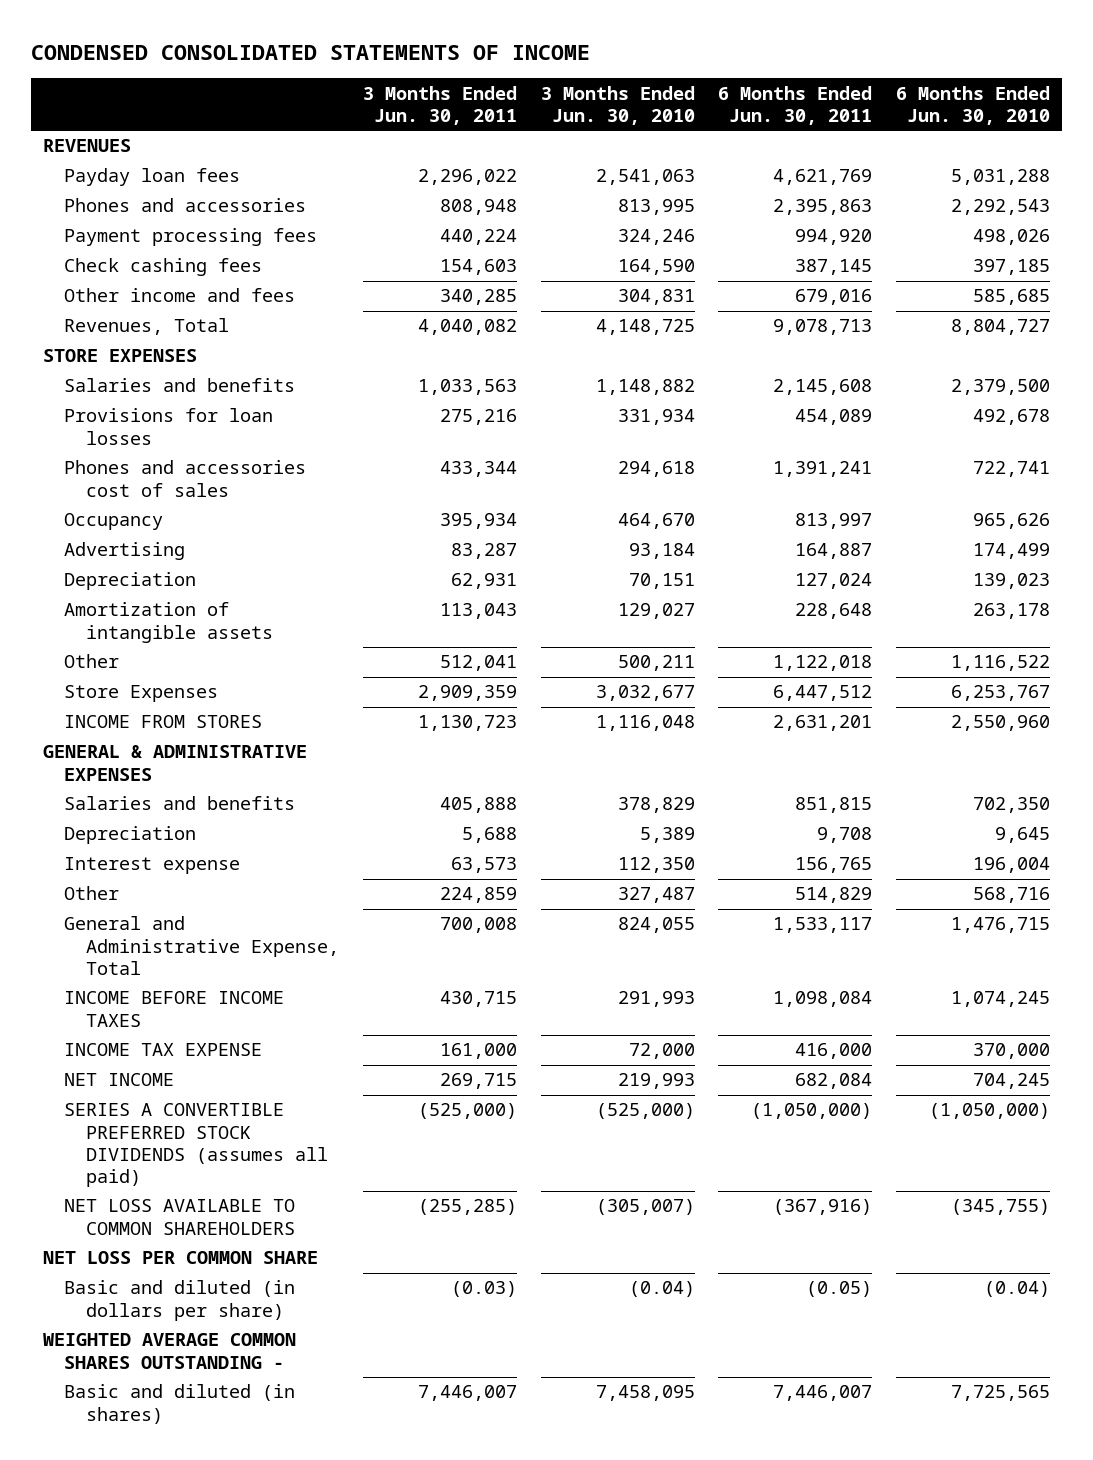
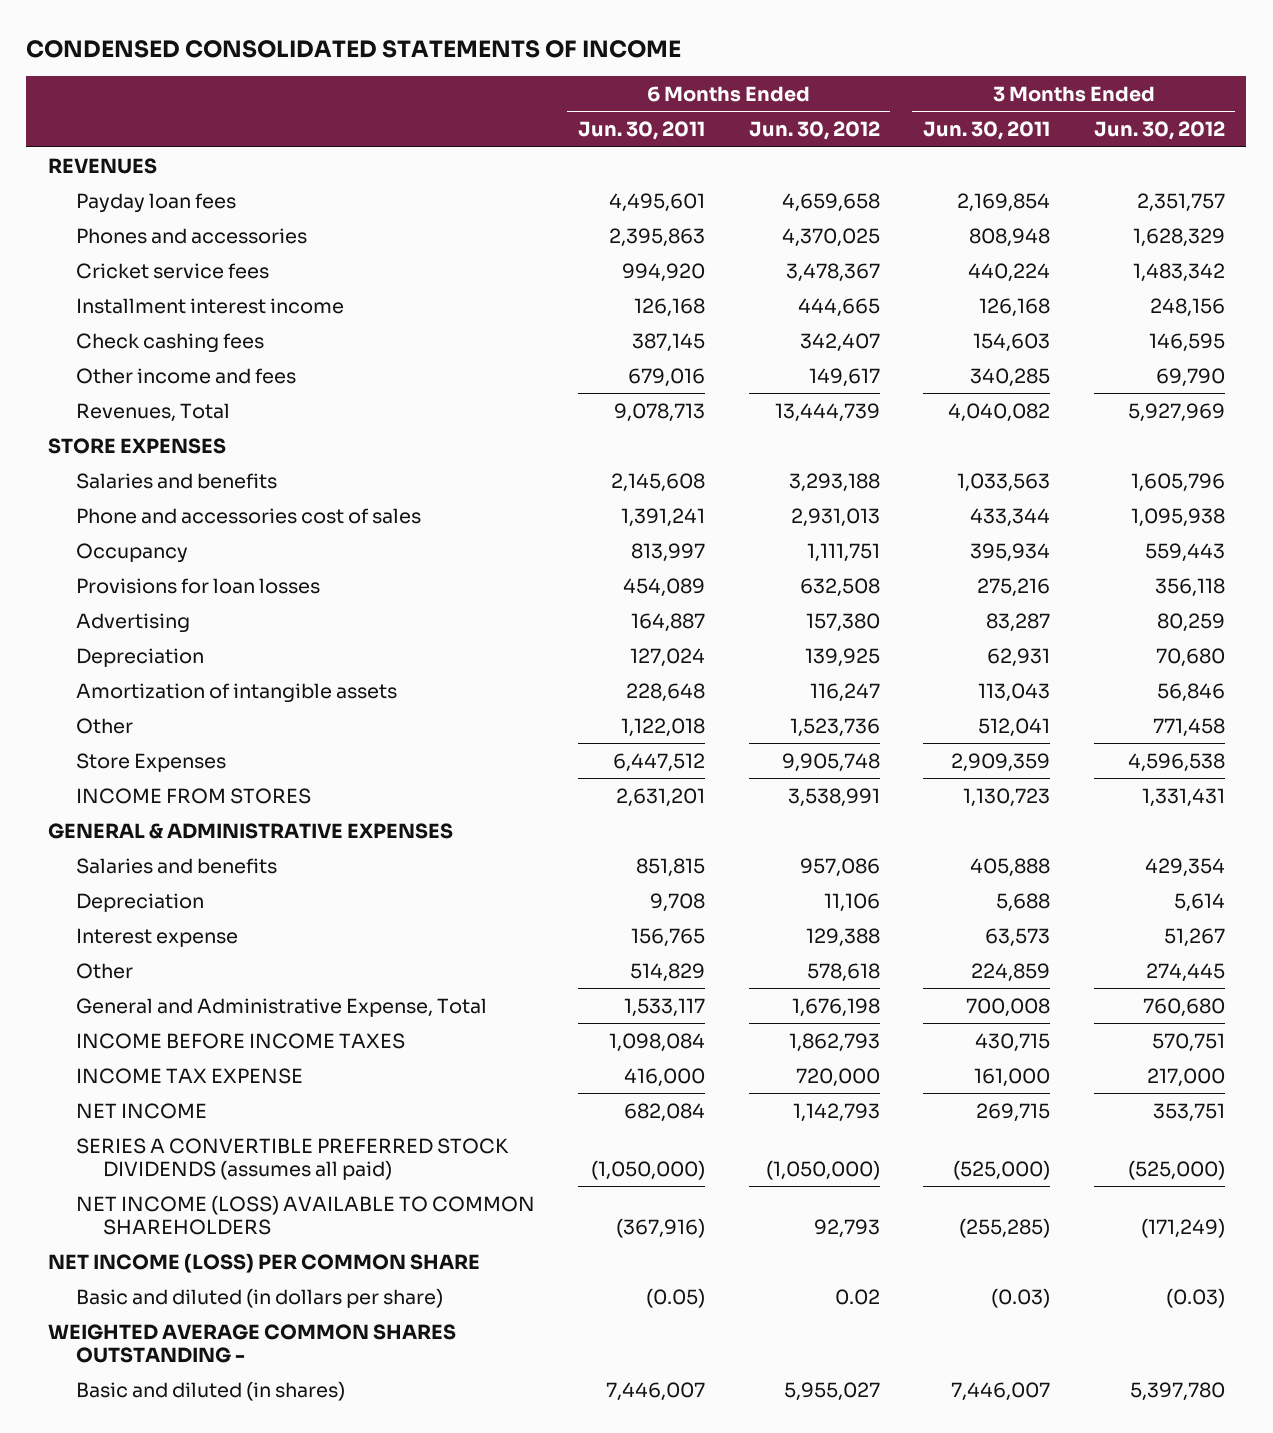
[540,85,695,126] 3 Months Ended Jun. 30, 2010 -> none
[896,85,1051,126] 6 Months Ended Jun. 30, 2010 -> none
none -> [748,121,880,141] Jun. 30, 2012
none -> [1093,121,1225,141] Jun. 30, 2012
[417,169,517,186] 2,296,022 -> [957,192,1051,212] 2,169,854
[773,169,873,186] 4,621,769 -> [609,192,706,212] 4,495,601
[64,228,318,247] Payment processing fees -> [75,262,269,279] Cricket service fees
none -> [75,297,344,314] Installment interest income
[64,460,307,497] Phones and accessories cost of sales -> [75,507,421,524] Phone and accessories cost of sales
[64,408,274,445] Provisions for loan losses -> [75,577,320,594] Provisions for loan losses
[64,1199,296,1235] NET LOSS AVAILABLE TO COMMON SHAREHOLDERS -> [75,1194,535,1235] NET INCOME (LOSS) AVAILABLE TO COMMON SHAREHOLDERS
[42,1251,318,1265] NET LOSS PER COMMON SHARE -> [48,1252,481,1273] NET INCOME (LOSS) PER COMMON SHARE

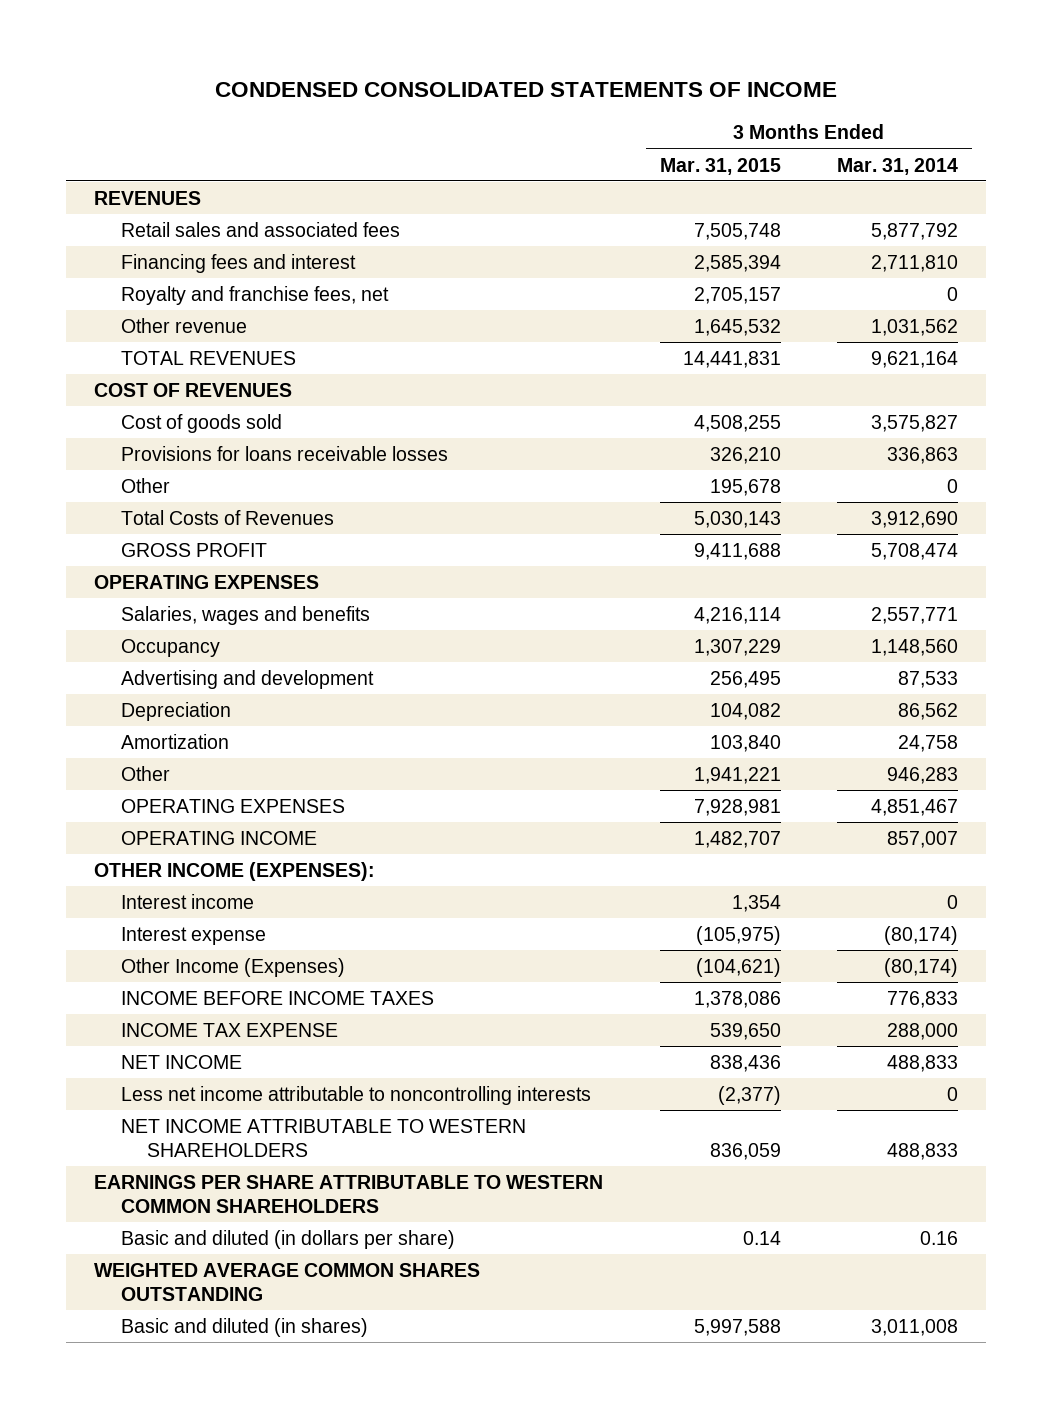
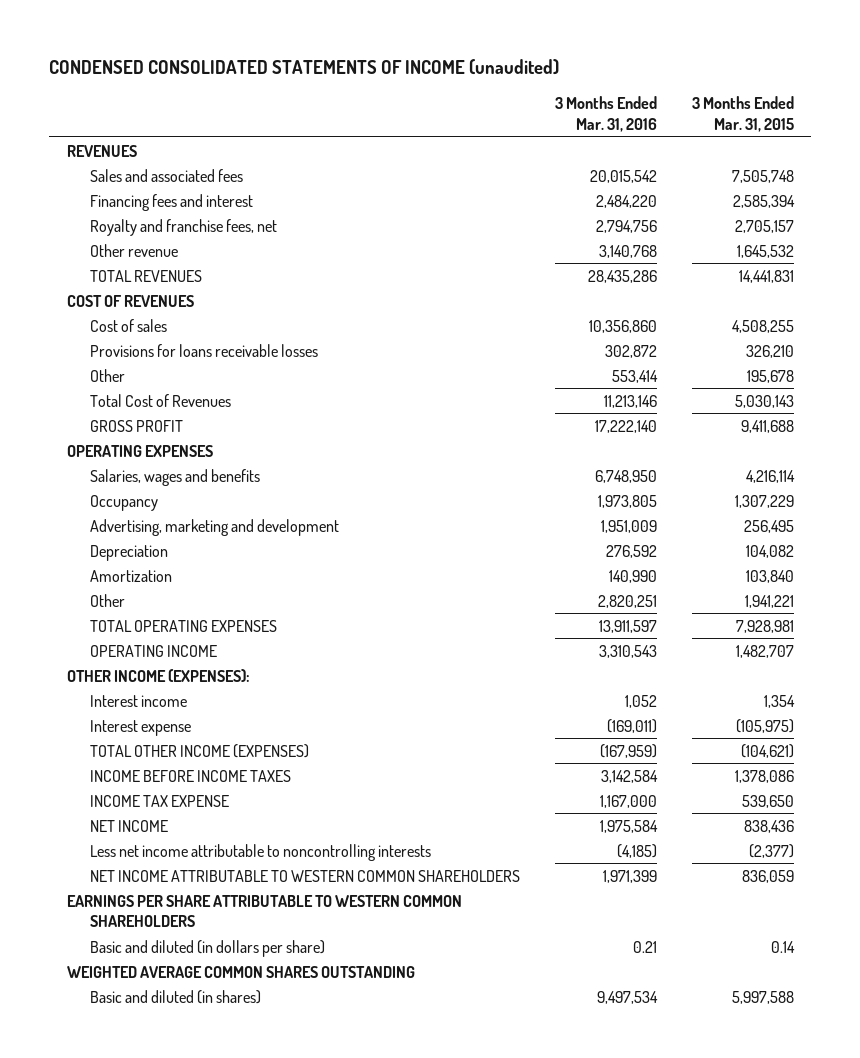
[215,81,838,97] CONDENSED CONSOLIDATED STATEMENTS OF INCOME -> [49,59,560,76] CONDENSED CONSOLIDATED STATEMENTS OF INCOME (unaudited)
[837,157,959,175] Mar. 31, 2014 -> none
none -> [554,96,657,132] 3 Months Ended Mar. 31, 2016
[120,221,400,237] Retail sales and associated fees -> [89,168,243,182] Sales and associated fees
[120,413,282,433] Cost of goods sold -> [89,318,167,332] Cost of sales
[120,509,334,525] Total Costs of Revenues -> [89,393,231,407] Total Cost of Revenues
[120,669,374,689] Advertising and development -> [89,518,339,536] Advertising, marketing and development
[120,798,345,813] OPERATING EXPENSES -> [89,619,277,632] TOTAL OPERATING EXPENSES
[120,957,345,977] Other Income (Expenses) -> [89,743,309,758] TOTAL OTHER INCOME (EXPENSES)
[120,1118,526,1157] NET INCOME ATTRIBUTABLE TO WESTERN SHAREHOLDERS -> [89,869,520,882] NET INCOME ATTRIBUTABLE TO WESTERN COMMON SHAREHOLDERS

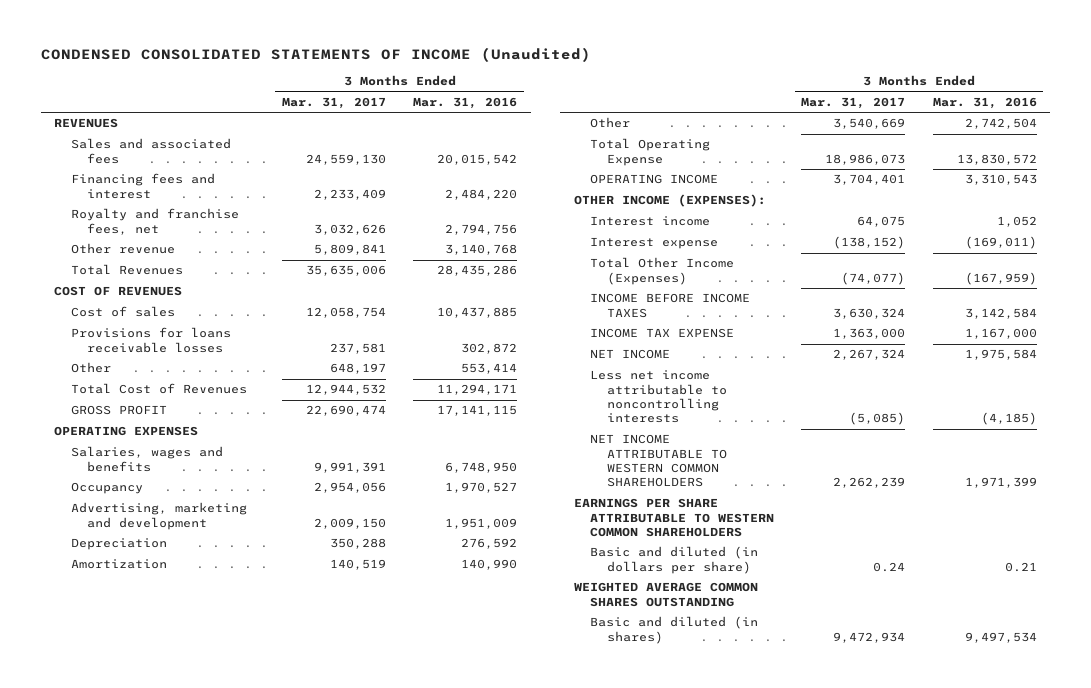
[49,59,560,76] CONDENSED CONSOLIDATED STATEMENTS OF INCOME (unaudited) -> [40,46,591,62] CONDENSED CONSOLIDATED STATEMENTS OF INCOME (Unaudited)
[691,96,794,132] 3 Months Ended Mar. 31, 2015 -> none
none -> [282,96,387,109] Mar. 31, 2017
[89,269,202,282] TOTAL REVENUES -> [70,264,183,276] Total Revenues
[588,319,657,333] 10,356,860 -> [437,307,518,319] 10,437,885
[603,394,657,408] 11,213,146 -> [437,384,518,396] 11,294,171
[594,419,657,433] 17,222,140 -> [437,405,518,417] 17,141,115
[597,494,657,508] 1,973,805 -> [445,482,518,494] 1,970,527
[597,594,657,608] 2,820,251 -> [964,118,1037,130] 2,742,504
[89,619,277,632] TOTAL OPERATING EXPENSES -> [590,138,711,166] Total Operating Expense
[598,619,657,633] 13,911,597 -> [956,153,1037,165] 13,830,572
[89,743,309,758] TOTAL OTHER INCOME (EXPENSES) -> [590,257,735,285] Total Other Income (Expenses)

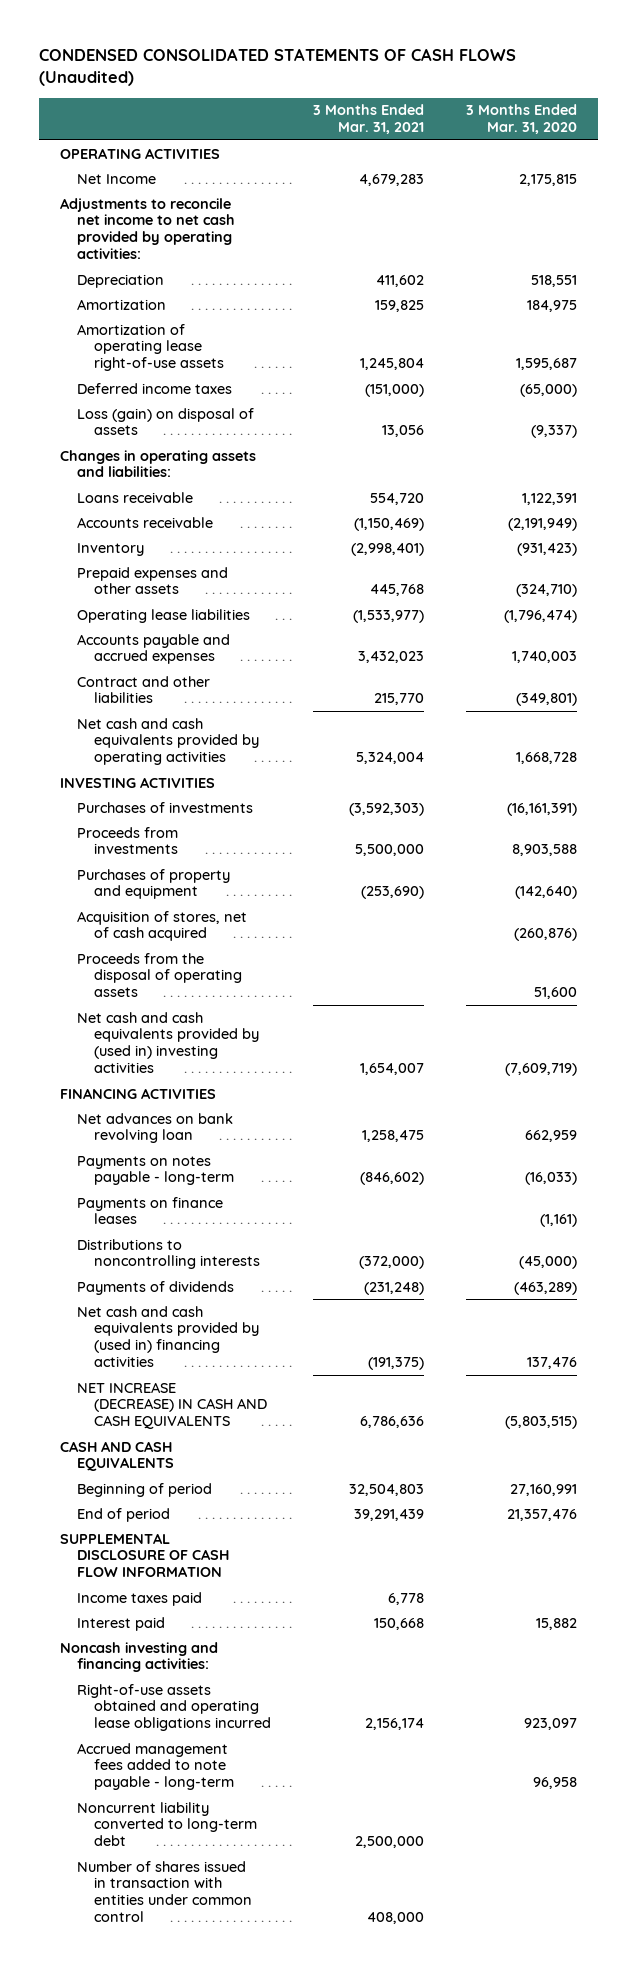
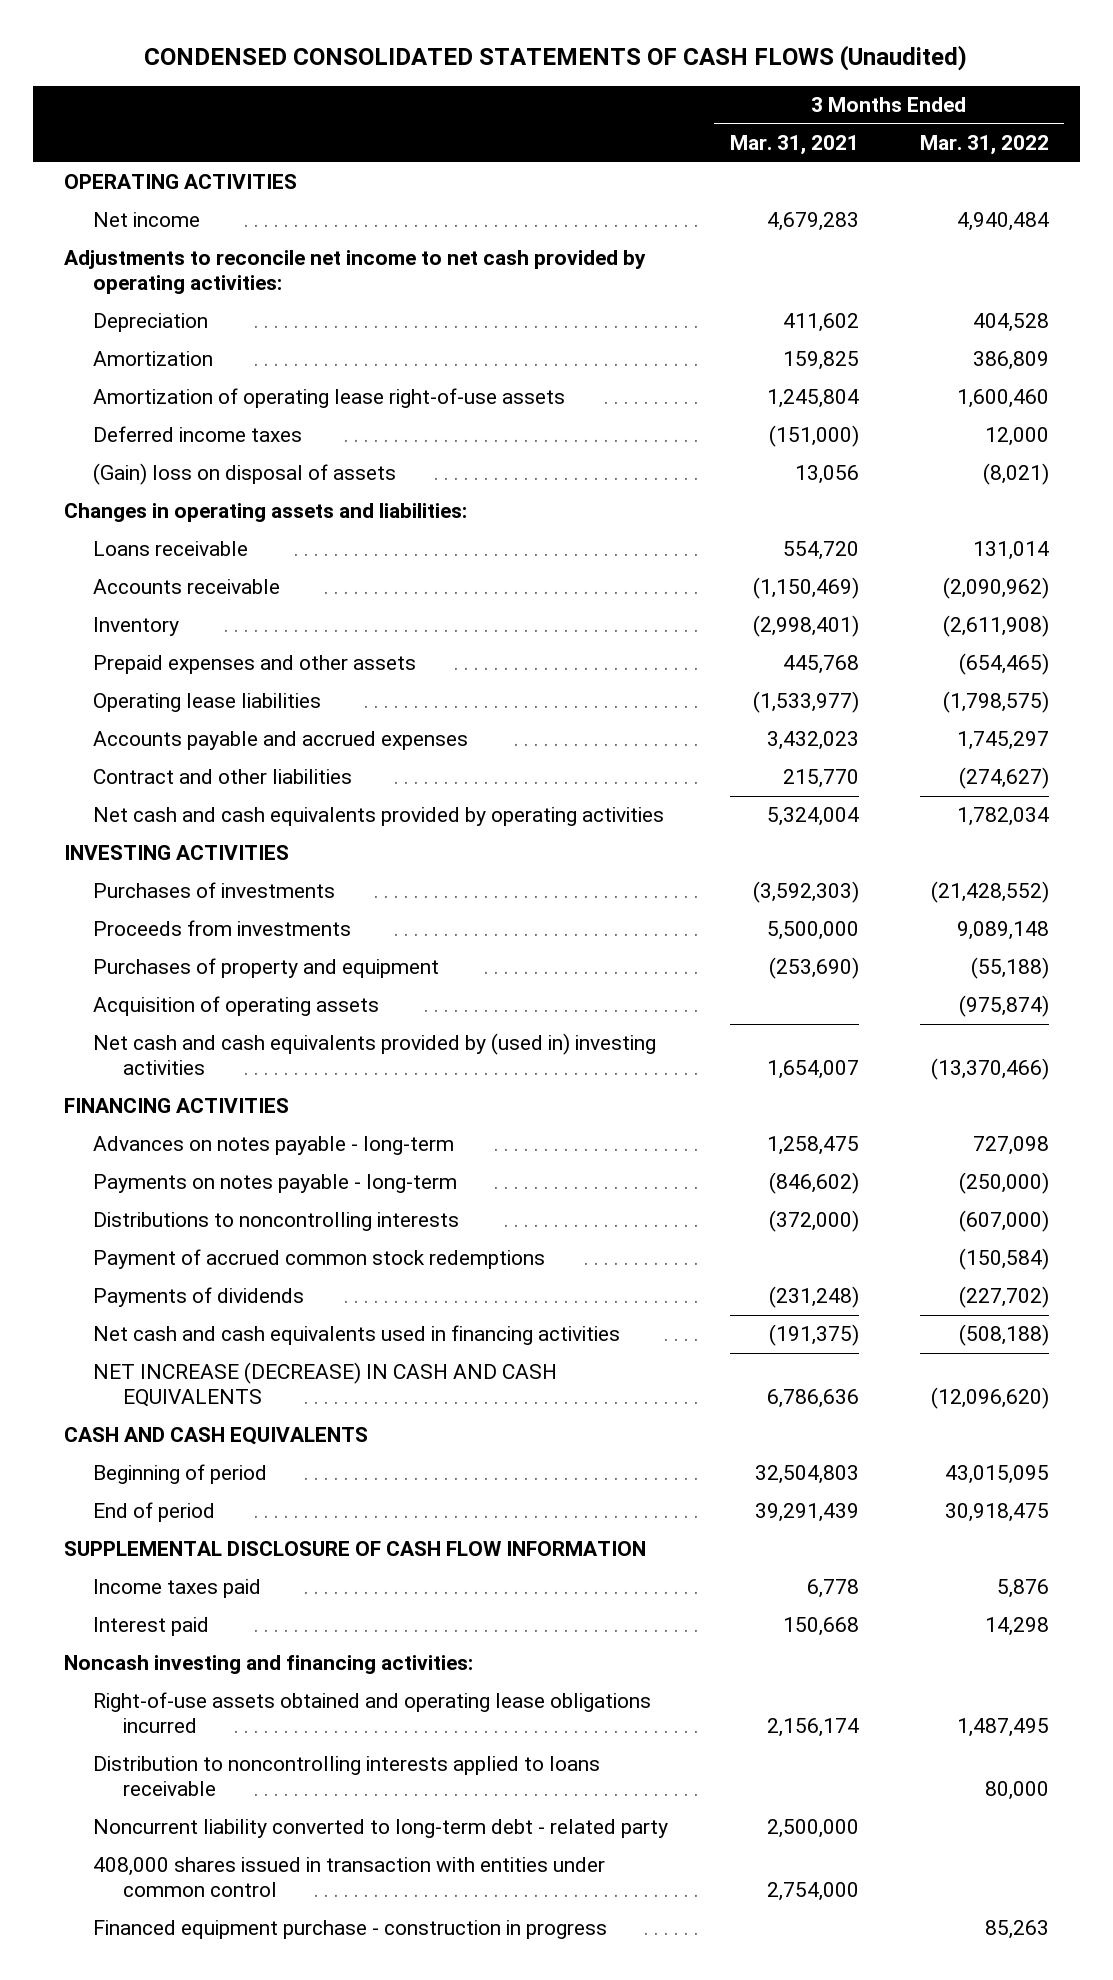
[466,104,578,135] 3 Months Ended Mar. 31, 2020 -> none
none -> [920,135,1050,156] Mar. 31, 2022
[77,173,157,184] Net Income -> [93,212,201,228] Net income
[77,407,255,436] Loss (gain) on disposal of assets -> [93,463,397,486] (Gain) loss on disposal of assets
[77,952,243,998] Proceeds from the disposal of operating assets -> none
[77,910,248,942] Acquisition of stores, net of cash acquired -> [93,996,380,1017] Acquisition of operating assets
[77,1112,234,1144] Net advances on bank revolving loan -> [93,1136,455,1156] Advances on notes payable - long-term
[77,1196,224,1225] Payments on finance leases -> none
none -> [93,1249,546,1270] Payment of accrued common stock redemptions
[77,1305,260,1367] Net cash and cash equivalents provided by (used in) financing activities -> [93,1325,621,1346] Net cash and cash equivalents used in financing activities
[77,1742,235,1791] Accrued management fees added to note payable - long-term -> none
none -> [93,1756,601,1797] Distribution to noncontrolling interests applied to loans receivable
[77,1801,258,1847] Noncurrent liability converted to long-term debt -> [93,1819,669,1839] Noncurrent liability converted to long-term debt - related party
[77,1860,253,1922] Number of shares issued in transaction with entities under common control -> [93,1857,606,1898] 408,000 shares issued in transaction with entities under common control
[367,1911,425,1924] 408,000 -> [766,1882,859,1902] 2,754,000
none -> [93,1920,608,1940] Financed equipment purchase - construction in progress

